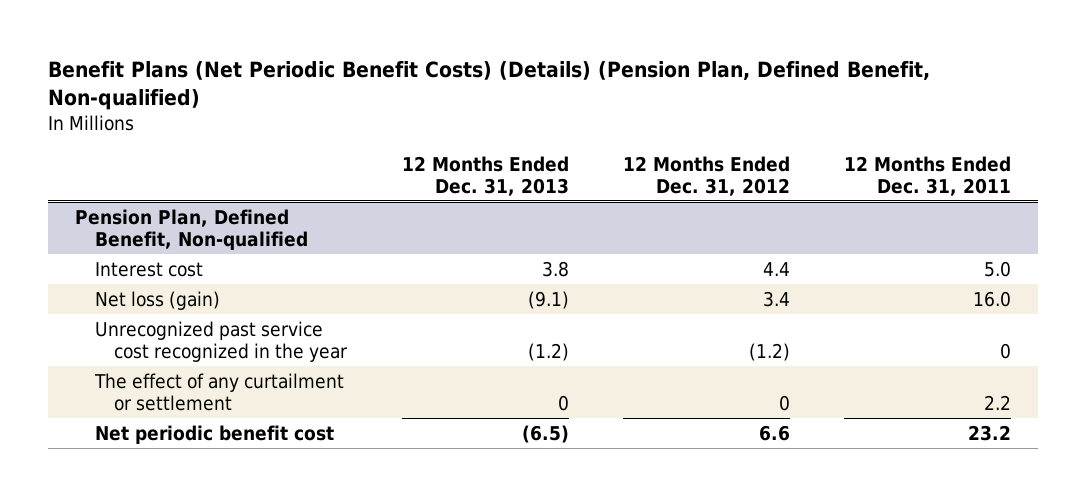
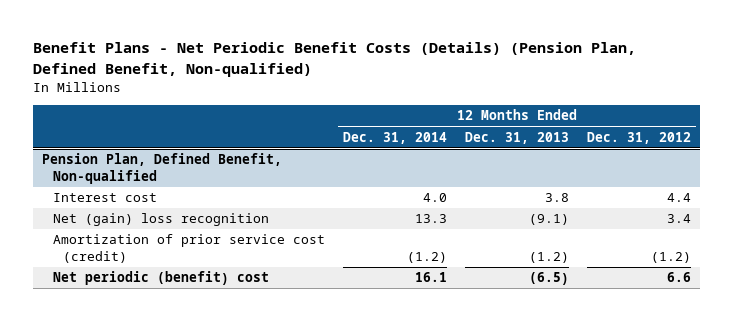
[48,60,931,111] Benefit Plans (Net Periodic Benefit Costs) (Details) (Pension Plan, Defined Benefit, Non-qualified) -> [32,42,636,77] Benefit Plans - Net Periodic Benefit Costs (Details) (Pension Plan, Defined Benefit, Non-qualified)
[844,155,1012,196] 12 Months Ended Dec. 31, 2011 -> none
none -> [342,131,447,144] Dec. 31, 2014
[93,372,344,411] The effect of any curtailment or settlement -> none
[94,290,220,310] Net loss (gain) -> [52,213,269,227] Net (gain) loss recognition
[94,320,349,362] Unrecognized past service cost recognized in the year -> [52,234,325,264] Amortization of prior service cost (credit)
[94,424,334,444] Net periodic benefit cost -> [52,271,269,286] Net periodic (benefit) cost

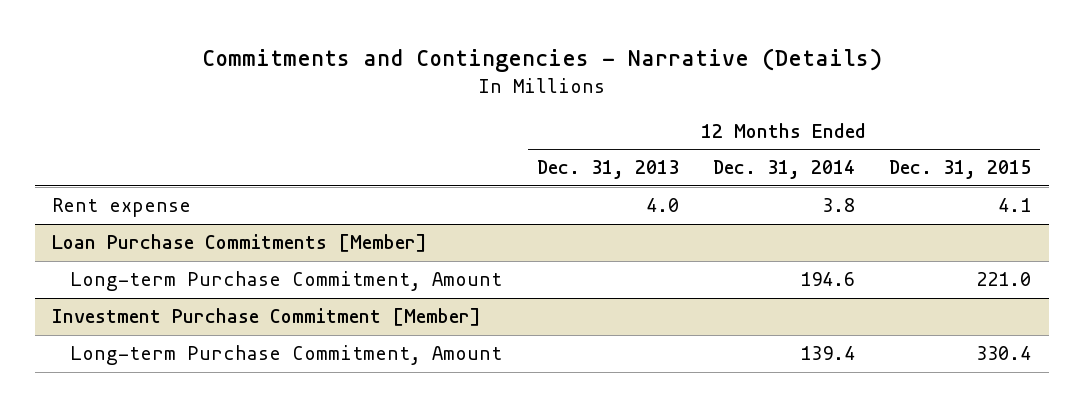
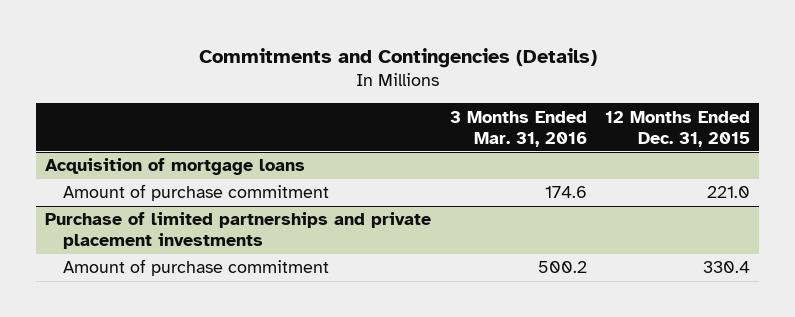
[201,47,882,72] Commitments and Contingencies - Narrative (Details) -> [198,47,597,68] Commitments and Contingencies (Details)
[536,160,679,180] Dec. 31, 2013 -> none
[712,160,855,180] Dec. 31, 2014 -> none
none -> [449,110,587,147] 3 Months Ended Mar. 31, 2016
[52,198,192,218] Rent expense -> none
[52,234,428,253] Loan Purchase Commitments [Member] -> [45,158,306,176] Acquisition of mortgage loans
[70,271,503,292] Long-term Purchase Commitment, Amount -> [62,184,329,202] Amount of purchase commitment
[52,308,482,327] Investment Purchase Commitment [Member] -> [45,212,432,250] Purchase of limited partnerships and private placement investments
[70,345,503,366] Long-term Purchase Commitment, Amount -> [62,259,329,277] Amount of purchase commitment

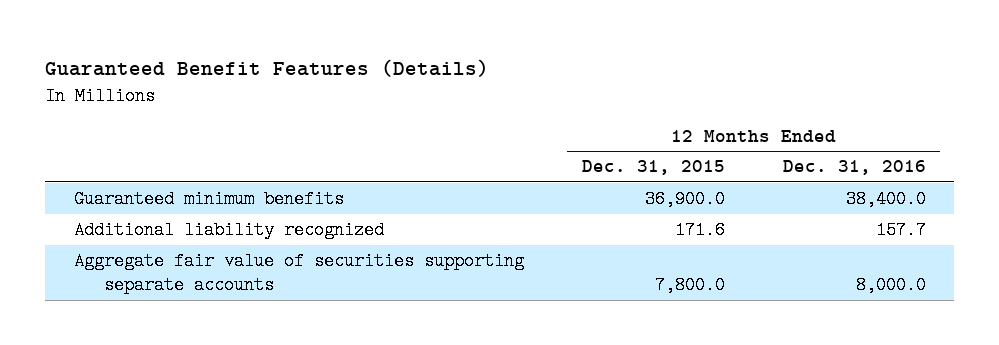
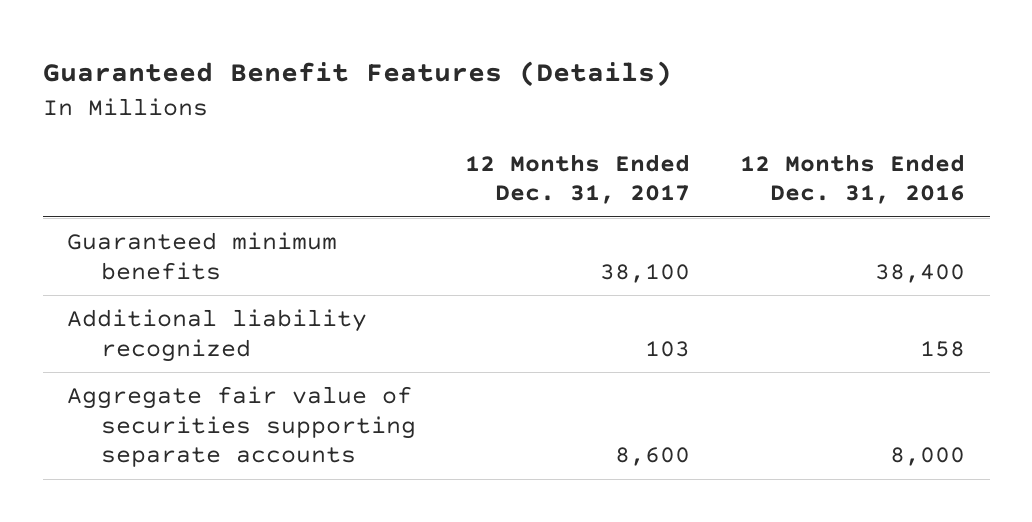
[581,160,725,176] Dec. 31, 2015 -> none
none -> [465,153,691,205] 12 Months Ended Dec. 31, 2017
[845,190,926,209] 38,400.0 -> [874,263,965,283] 38,400
[875,221,926,240] 157.7 -> [919,340,965,357] 158
[855,276,926,295] 8,000.0 -> [889,446,965,466] 8,000

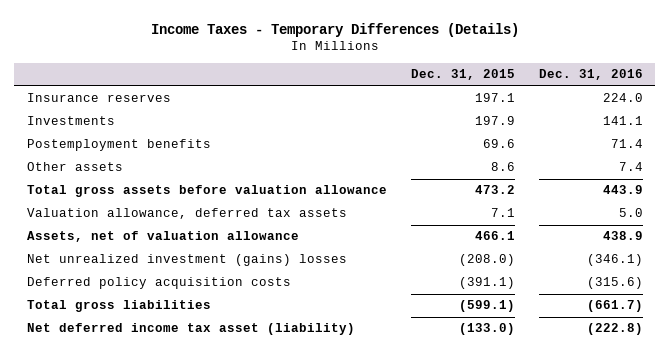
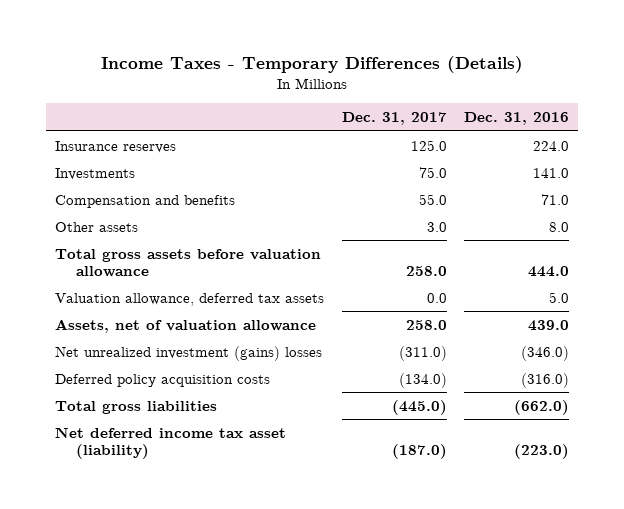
[410,69,515,81] Dec. 31, 2015 -> none
none -> [341,112,447,126] Dec. 31, 2017
[602,116,643,126] 141.1 -> [533,167,570,178] 141.0
[26,139,211,152] Postemployment benefits -> [54,194,235,208] Compensation and benefits
[610,139,643,149] 71.4 -> [541,193,570,205] 71.0
[618,162,643,172] 7.4 -> [549,221,570,232] 8.0
[602,185,643,195] 443.9 -> [528,265,570,277] 444.0
[602,231,643,241] 438.9 -> [528,319,570,331] 439.0
[586,254,643,267] (346.1) -> [521,345,570,361] (346.0)
[586,277,643,290] (315.6) -> [521,372,570,388] (316.0)
[586,300,643,313] (661.7) -> [514,399,570,415] (662.0)
[586,323,643,336] (222.8) -> [514,443,570,459] (223.0)

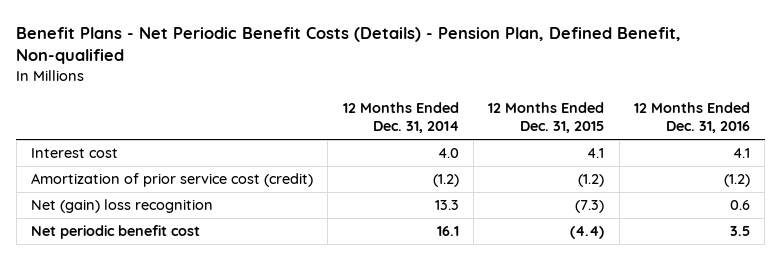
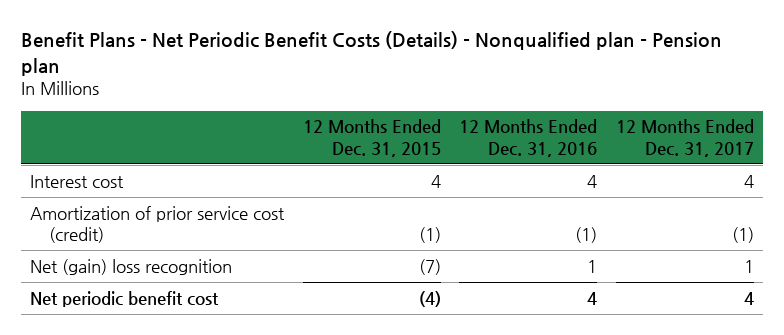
[16,26,682,65] Benefit Plans - Net Periodic Benefit Costs (Details) - Pension Plan, Defined Benefit, Non-qualified -> [20,31,722,76] Benefit Plans - Net Periodic Benefit Costs (Details) - Nonqualified plan - Pension plan
[342,102,459,134] 12 Months Ended Dec. 31, 2014 -> none
none -> [615,119,754,157] 12 Months Ended Dec. 31, 2017
[587,148,605,159] 4.1 -> [430,174,441,188] 4
[733,148,751,159] 4.1 -> [587,174,598,188] 4
[578,174,605,188] (1.2) -> [418,226,441,243] (1)
[724,174,751,188] (1.2) -> [575,226,598,243] (1)
[575,200,605,214] (7.3) -> [418,258,441,275] (7)
[730,200,751,211] 0.6 -> [587,259,598,273] 1
[570,226,605,240] (4.4) -> [418,290,441,307] (4)
[730,226,751,237] 3.5 -> [587,291,598,305] 4

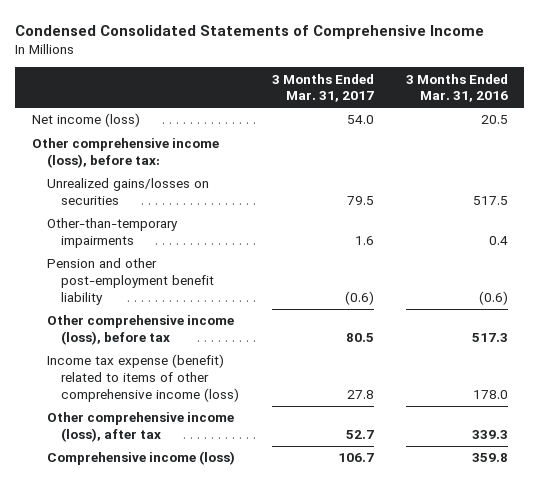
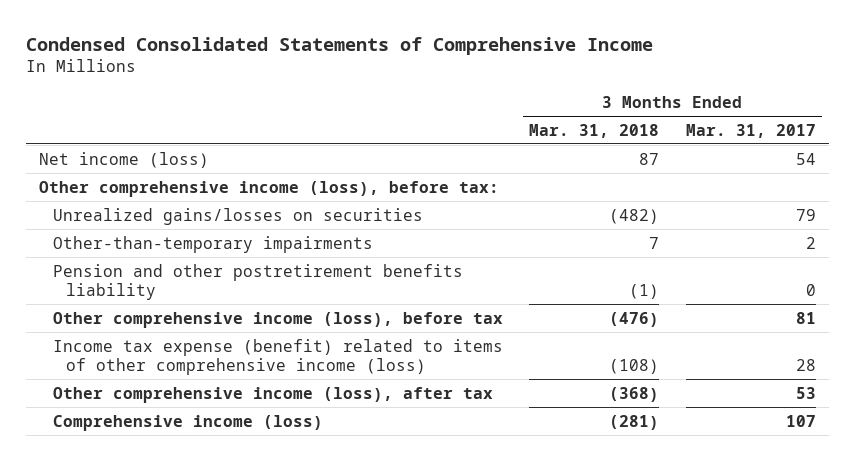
[405,73,508,103] 3 Months Ended Mar. 31, 2016 -> none
none -> [529,123,660,138] Mar. 31, 2018
[346,115,374,125] 54.0 -> [795,152,816,165] 54
[346,196,374,206] 79.5 -> [795,208,816,221] 79
[354,236,374,246] 1.6 -> [805,236,816,249] 2
[46,258,215,305] Pension and other post-employment benefit liability -> [52,263,463,300] Pension and other postretirement benefits liability
[344,290,374,305] (0.6) -> [805,283,816,296] 0
[345,333,374,343] 80.5 -> [795,311,816,324] 81
[346,389,374,399] 27.8 -> [795,358,816,371] 28
[345,430,374,440] 52.7 -> [795,386,816,399] 53
[337,453,374,463] 106.7 -> [785,414,816,427] 107

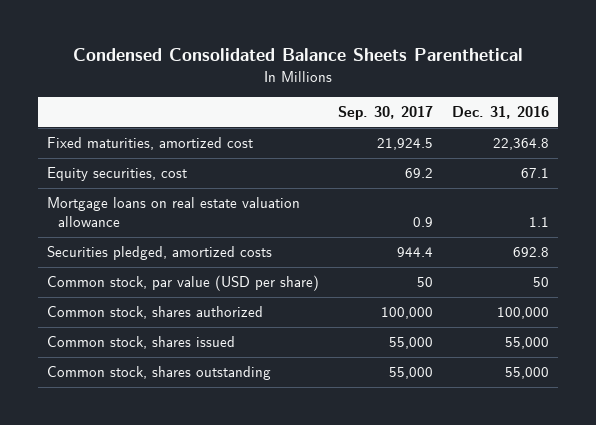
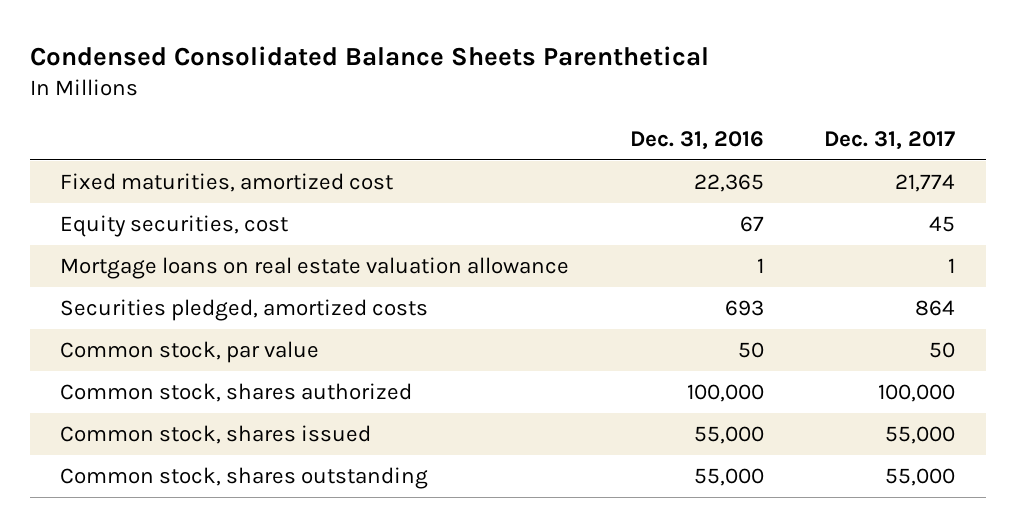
[338,106,434,121] Sep. 30, 2017 -> none
none -> [824,130,956,150] Dec. 31, 2017
[492,138,549,151] 22,364.8 -> [693,174,764,193] 22,365
[520,168,549,179] 67.1 -> [739,216,764,233] 67
[528,217,549,228] 1.1 -> [756,258,764,274] 1
[512,247,549,258] 692.8 -> [724,300,764,317] 693
[47,275,320,292] Common stock, par value (USD per share) -> [60,341,320,364] Common stock, par value

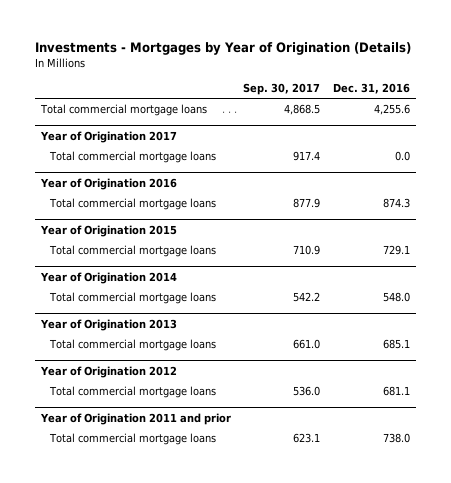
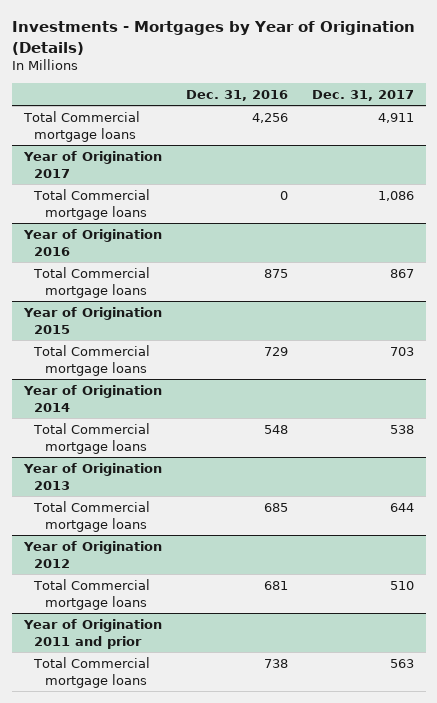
[243,83,321,96] Sep. 30, 2017 -> none
none -> [311,90,414,102] Dec. 31, 2017
[40,104,208,117] Total commercial mortgage loans -> [22,110,140,142] Total Commercial mortgage loans
[373,104,410,116] 4,255.6 -> [251,112,288,123] 4,256
[49,151,217,164] Total commercial mortgage loans -> [33,188,151,220] Total Commercial mortgage loans
[394,151,410,162] 0.0 -> [279,190,288,200] 0
[49,198,217,211] Total commercial mortgage loans -> [33,266,151,298] Total Commercial mortgage loans
[382,198,410,209] 874.3 -> [263,268,288,278] 875
[49,245,217,258] Total commercial mortgage loans -> [33,344,151,376] Total Commercial mortgage loans
[382,245,410,256] 729.1 -> [263,346,288,356] 729
[49,292,217,305] Total commercial mortgage loans -> [33,422,151,454] Total Commercial mortgage loans
[382,292,410,303] 548.0 -> [263,424,288,434] 548
[49,339,217,352] Total commercial mortgage loans -> [33,500,151,532] Total Commercial mortgage loans
[382,339,410,350] 685.1 -> [263,502,288,512] 685
[49,386,217,399] Total commercial mortgage loans -> [33,578,151,610] Total Commercial mortgage loans
[382,386,410,397] 681.1 -> [263,580,288,590] 681
[49,433,217,446] Total commercial mortgage loans -> [33,656,151,688] Total Commercial mortgage loans
[382,433,410,444] 738.0 -> [263,658,288,668] 738

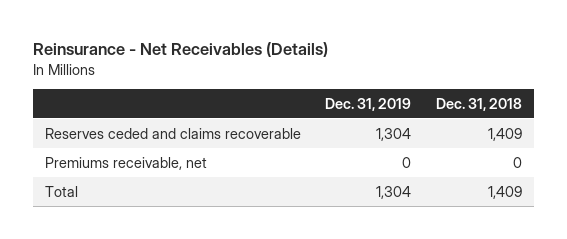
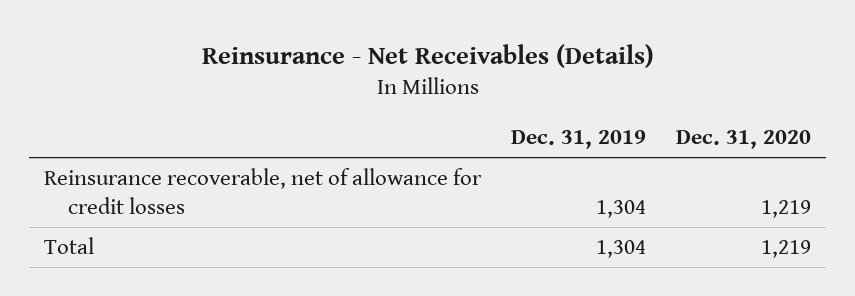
[435,97,522,111] Dec. 31, 2018 -> none
none -> [676,130,812,150] Dec. 31, 2020
[45,156,208,170] Premiums receivable, net -> none
[45,127,302,139] Reserves ceded and claims recoverable -> [43,168,482,214] Reinsurance recoverable, net of allowance for credit losses

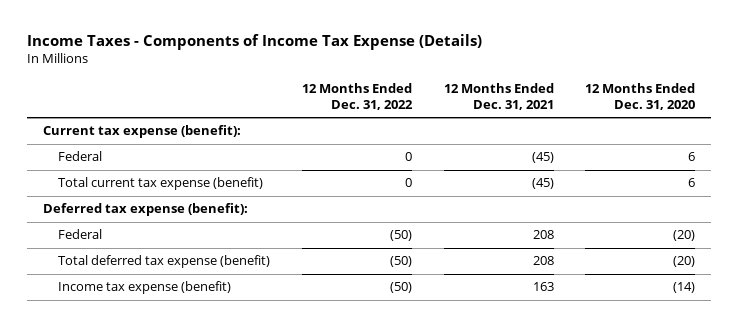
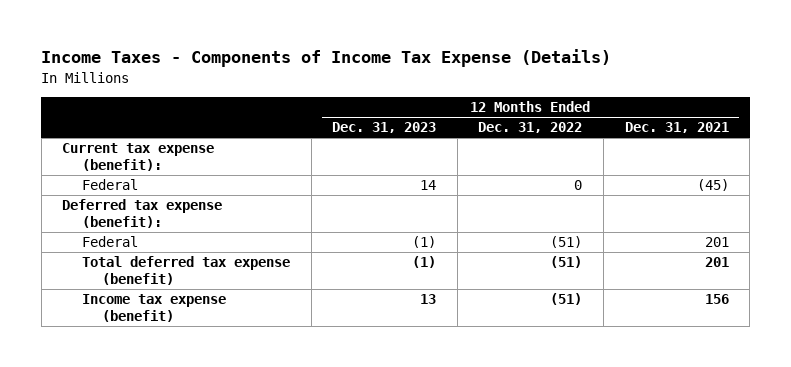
[585,83,696,110] 12 Months Ended Dec. 31, 2020 -> none
none -> [332,122,437,134] Dec. 31, 2023
[58,177,264,191] Total current tax expense (benefit) -> none
[389,230,412,242] (50) -> [550,236,583,249] (51)
[532,230,554,240] 208 -> [704,237,729,248] 201
[389,256,412,268] (50) -> [550,256,583,269] (51)
[532,256,554,266] 208 -> [704,257,729,268] 201
[389,282,412,294] (50) -> [550,293,583,306] (51)
[532,282,554,292] 163 -> [704,294,729,305] 156

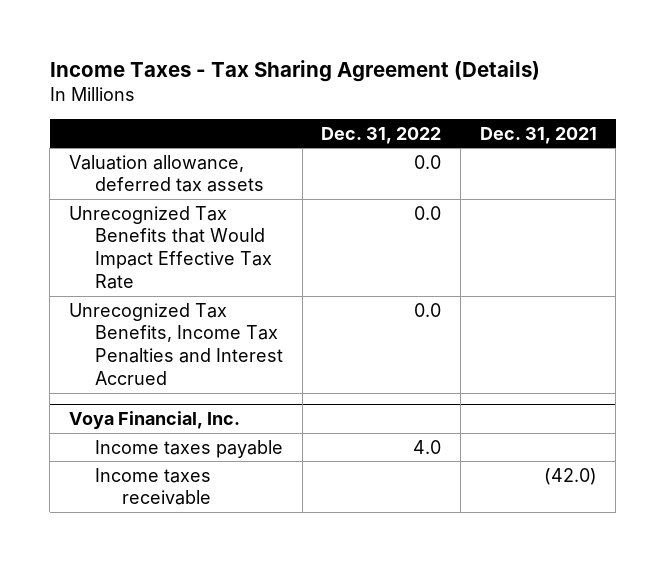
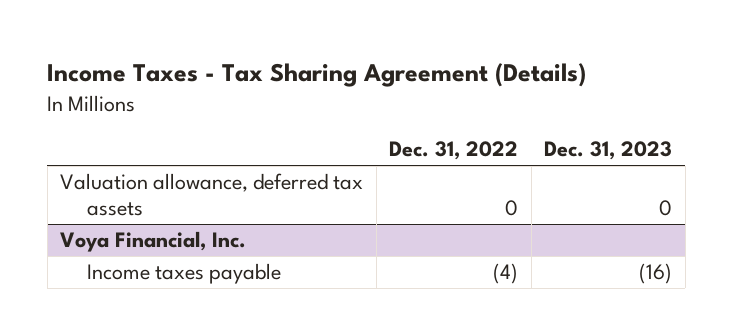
[479,126,597,144] Dec. 31, 2021 -> none
none -> [544,141,673,161] Dec. 31, 2023
[68,205,273,290] Unrecognized Tax Benefits that Would Impact Effective Tax Rate -> none
[68,302,284,386] Unrecognized Tax Benefits, Income Tax Penalties and Interest Accrued -> none
[414,154,442,169] 0.0 -> [505,200,519,217] 0
[95,467,212,506] Income taxes receivable -> none
[413,439,442,454] 4.0 -> [493,263,519,285] (4)

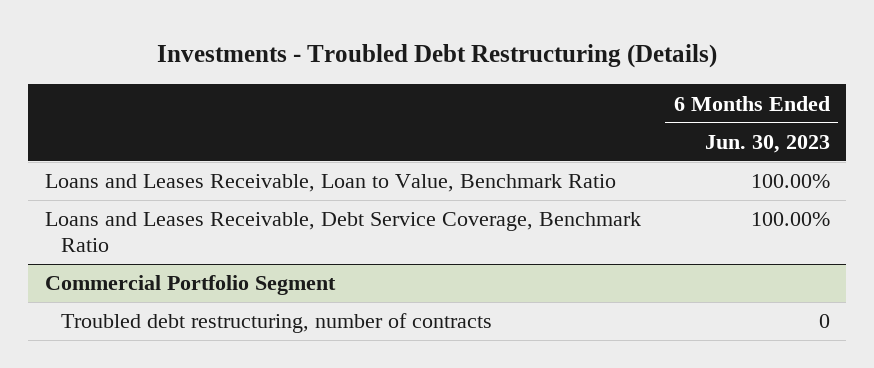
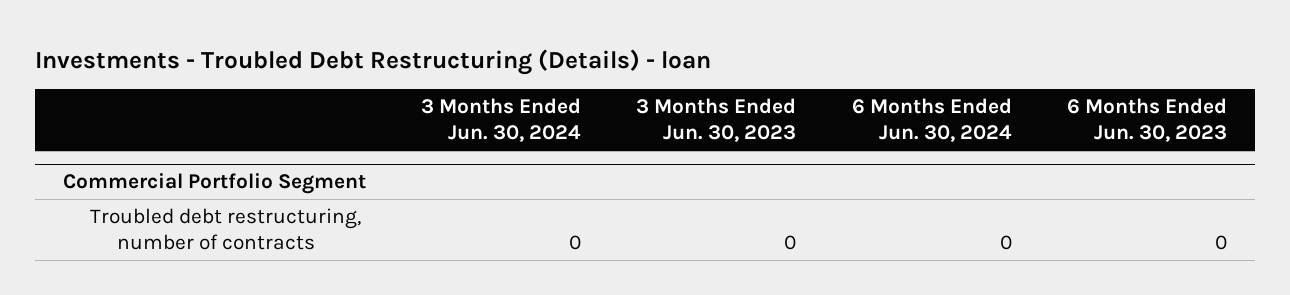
[157,44,718,69] Investments - Troubled Debt Restructuring (Details) -> [34,48,711,75] Investments - Troubled Debt Restructuring (Details) - loan
none -> [421,98,582,143] 3 Months Ended Jun. 30, 2024
none -> [636,98,797,143] 3 Months Ended Jun. 30, 2023
none -> [851,98,1012,143] 6 Months Ended Jun. 30, 2024
[44,174,616,193] Loans and Leases Receivable, Loan to Value, Benchmark Ratio -> none
[44,212,641,252] Loans and Leases Receivable, Debt Service Coverage, Benchmark Ratio -> none

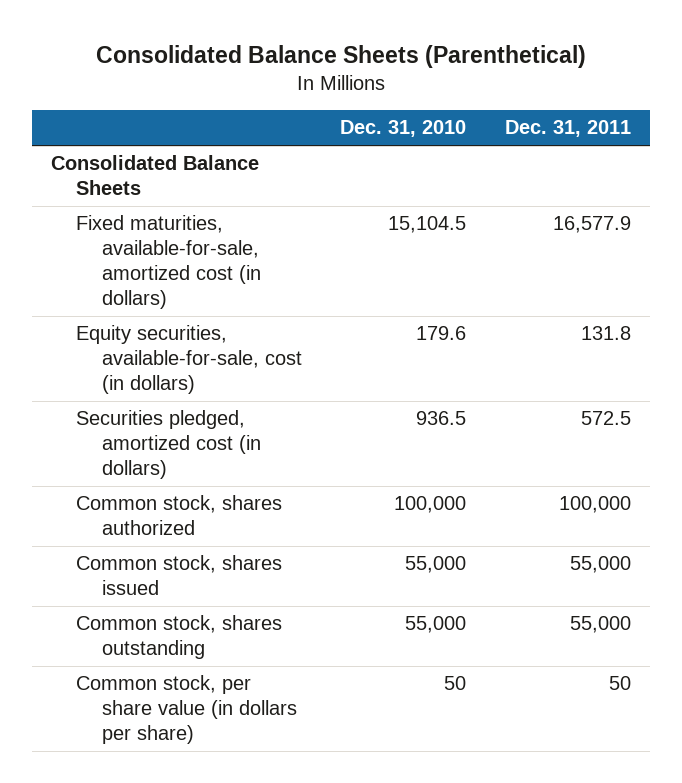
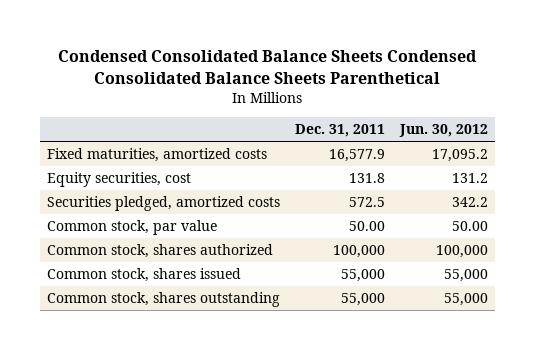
[95,44,586,68] Consolidated Balance Sheets (Parenthetical) -> [58,49,478,84] Condensed Consolidated Balance Sheets Condensed Consolidated Balance Sheets Parenthetical
[340,120,467,138] Dec. 31, 2010 -> none
none -> [398,124,488,138] Jun. 30, 2012
[51,155,260,196] Consolidated Balance Sheets -> none
[76,215,261,309] Fixed maturities, available-for-sale, amortized cost (in dollars) -> [47,148,268,163] Fixed maturities, amortized costs
[76,325,302,395] Equity securities, available-for-sale, cost (in dollars) -> [47,172,192,188] Equity securities, cost
[76,410,261,480] Securities pledged, amortized cost (in dollars) -> [47,196,281,212] Securities pledged, amortized costs
none -> [47,220,218,236] Common stock, par value
[76,675,297,745] Common stock, per share value (in dollars per share) -> none

